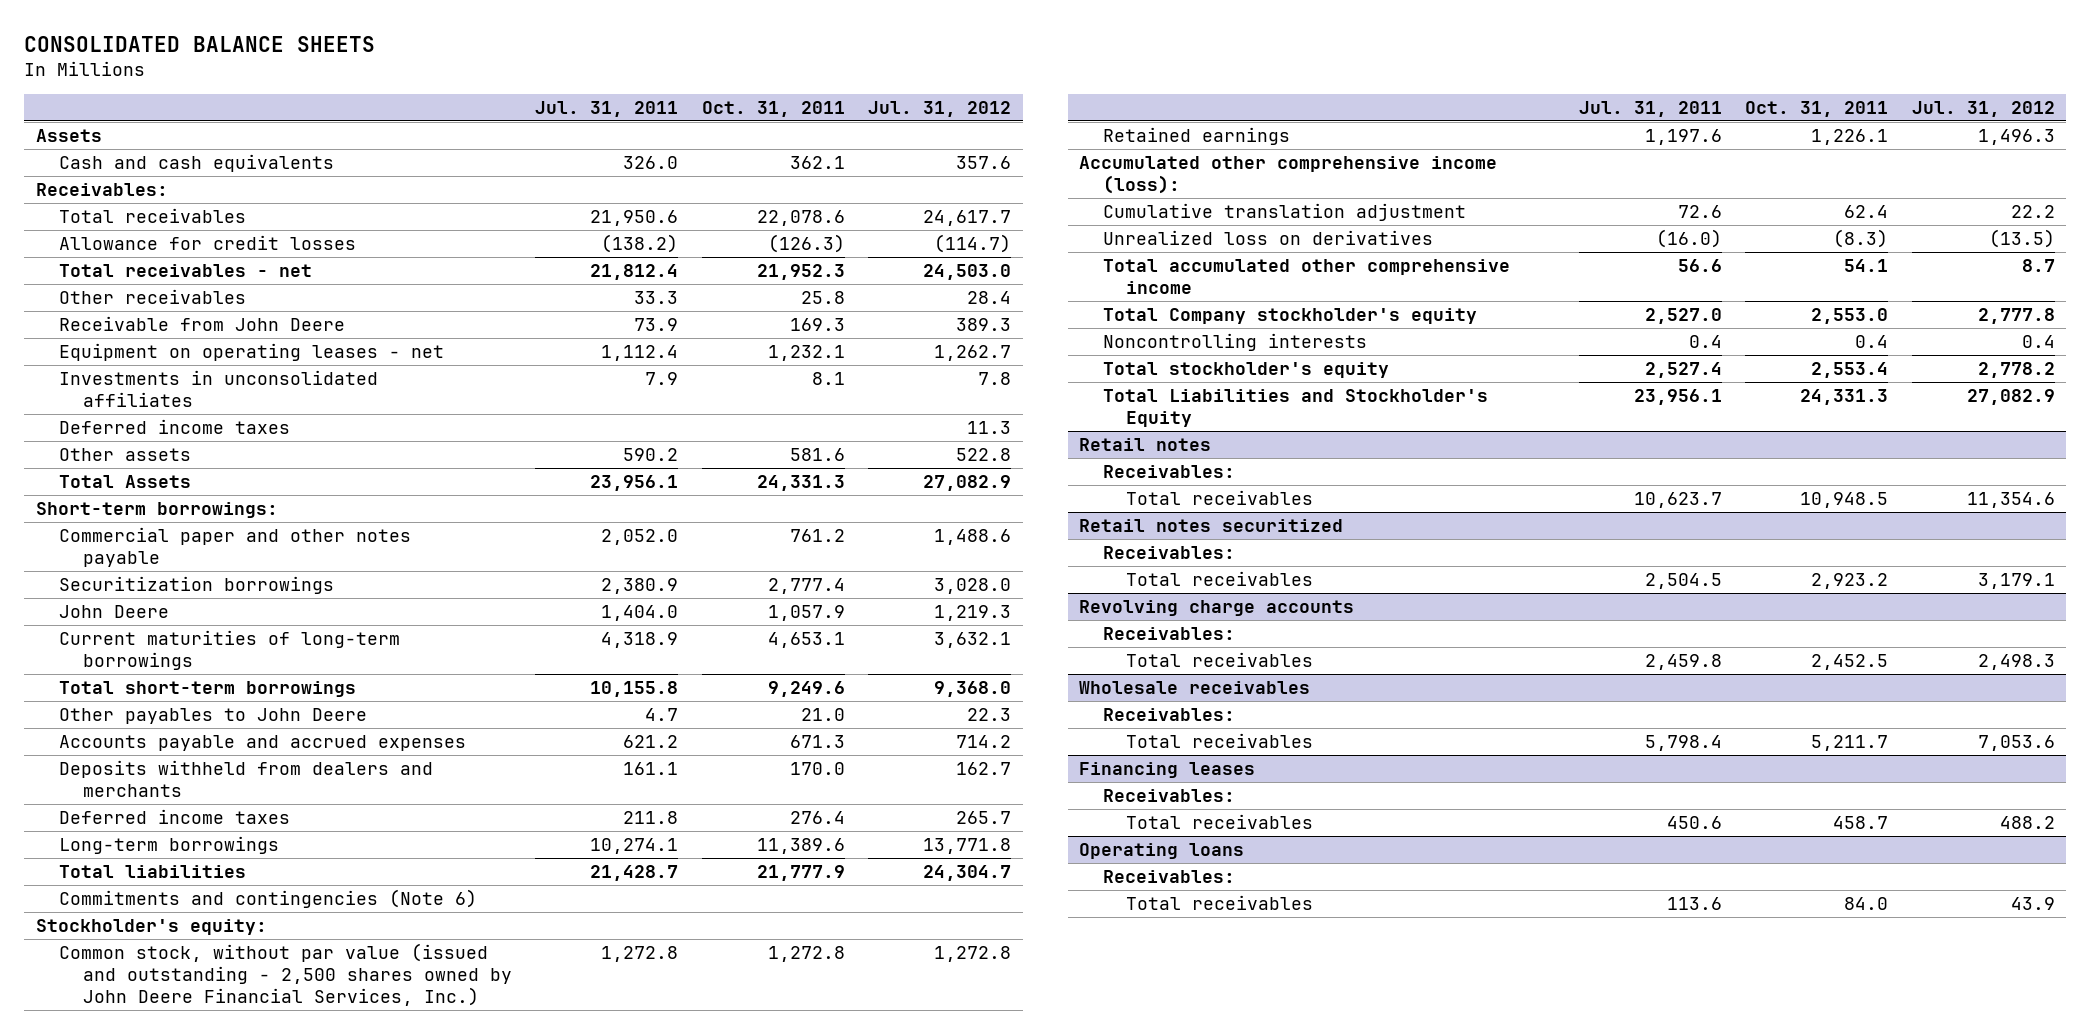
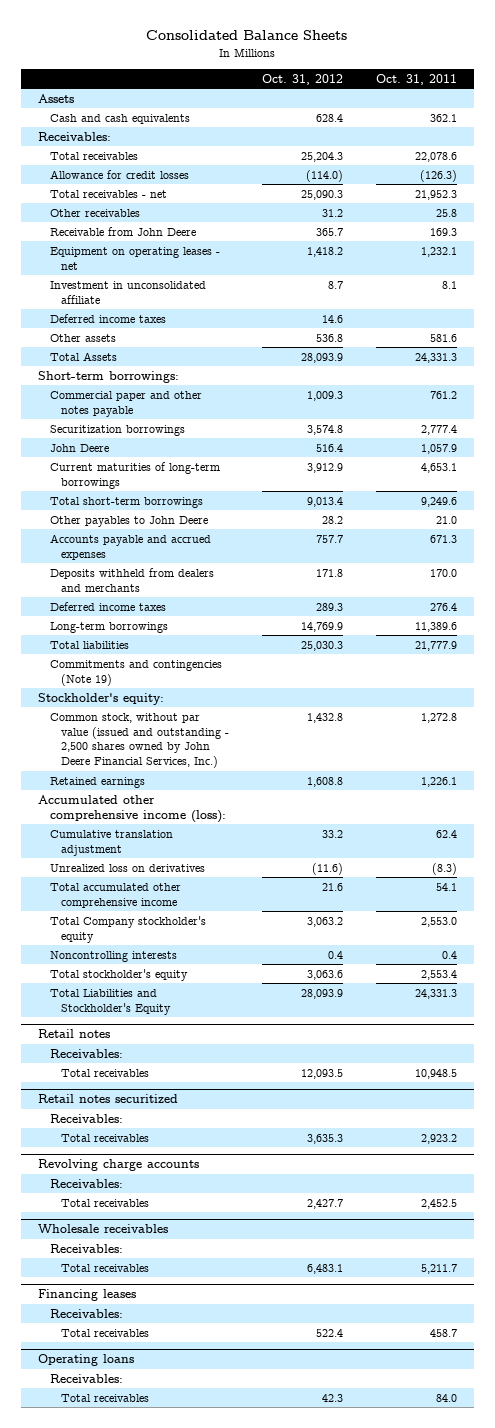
[24,35,376,52] CONSOLIDATED BALANCE SHEETS -> [146,30,348,41] Consolidated Balance Sheets
[535,100,679,117] Jul. 31, 2011 -> none
[868,100,1012,117] Jul. 31, 2012 -> none
none -> [262,73,344,85] Oct. 31, 2012
[59,369,379,408] Investments in unconsolidated affiliates -> [49,280,206,304] Investment in unconsolidated affiliate
[59,888,478,908] Commitments and contingencies (Note 6) -> [49,659,222,686] Commitments and contingencies (Note 19)

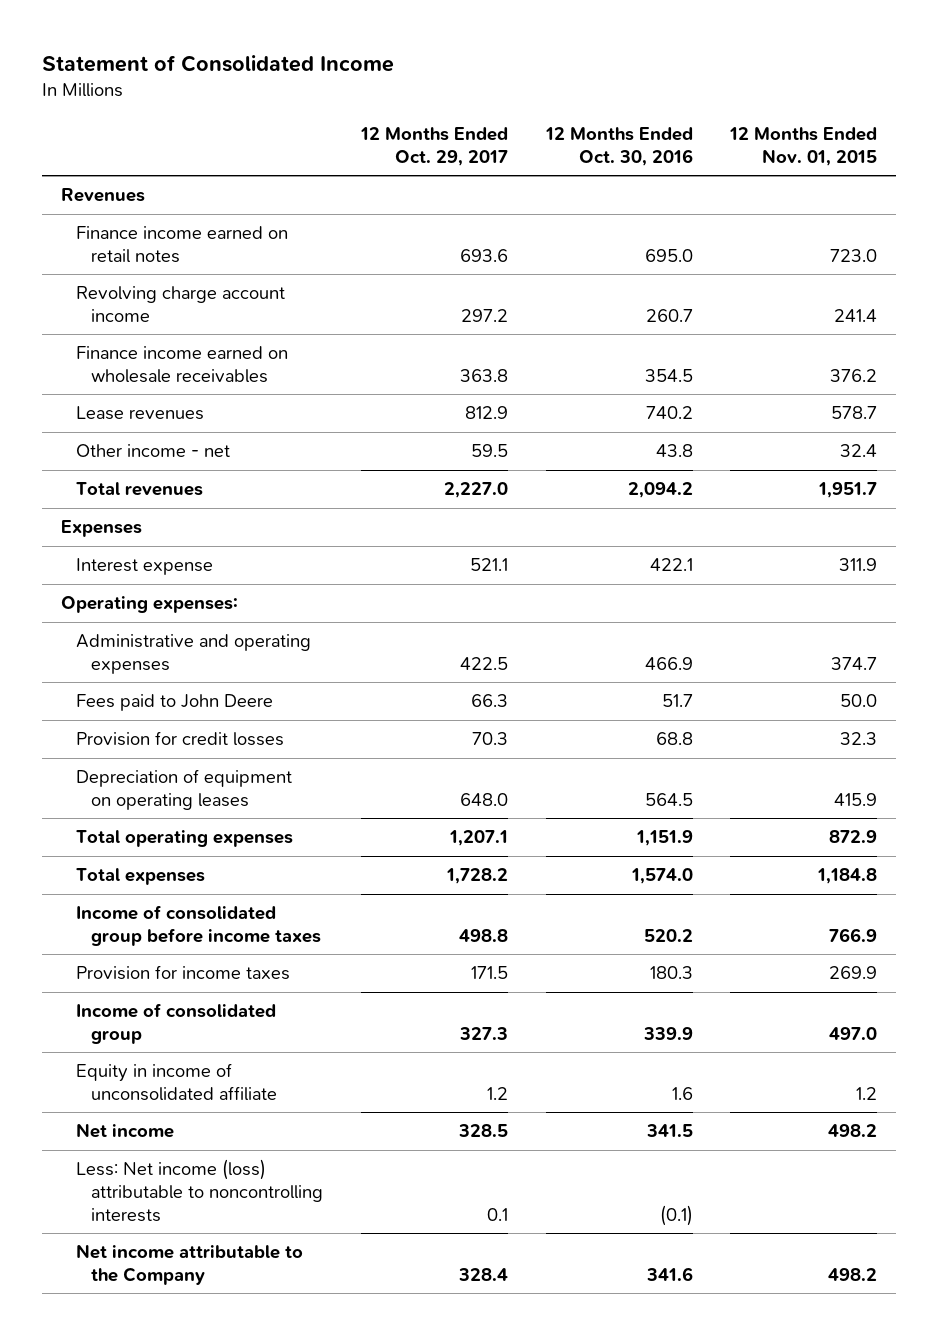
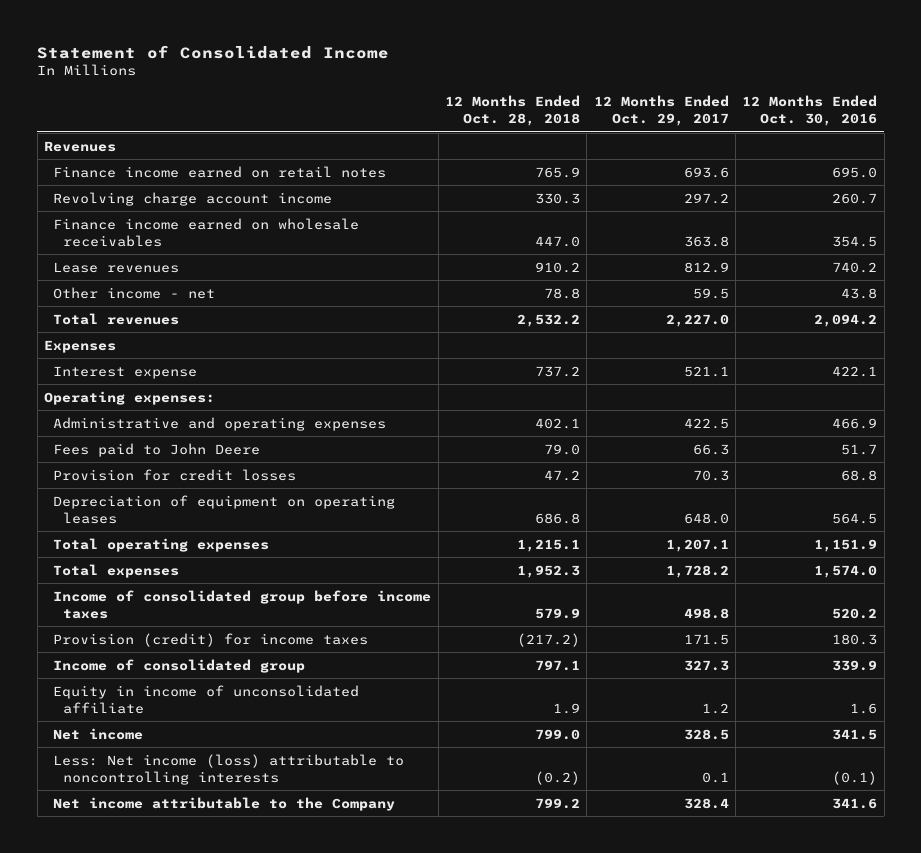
[729,127,878,167] 12 Months Ended Nov. 01, 2015 -> none
none -> [445,95,581,127] 12 Months Ended Oct. 28, 2018
[76,965,291,981] Provision for income taxes -> [53,632,369,647] Provision (credit) for income taxes

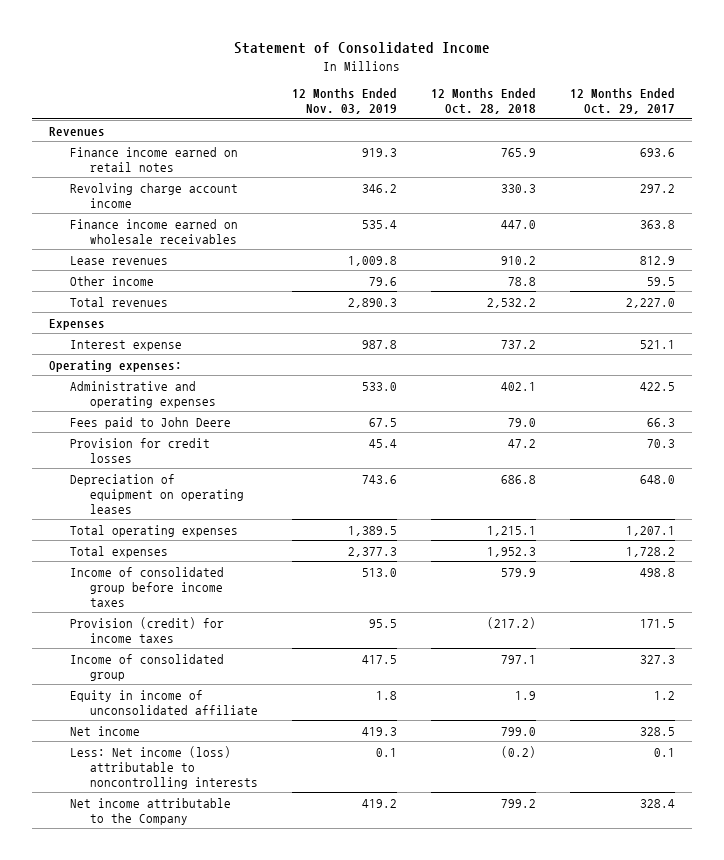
[742,95,878,127] 12 Months Ended Oct. 30, 2016 -> none
none -> [292,88,398,115] 12 Months Ended Nov. 03, 2019
[53,286,216,299] Other income - net -> [69,275,154,286] Other income

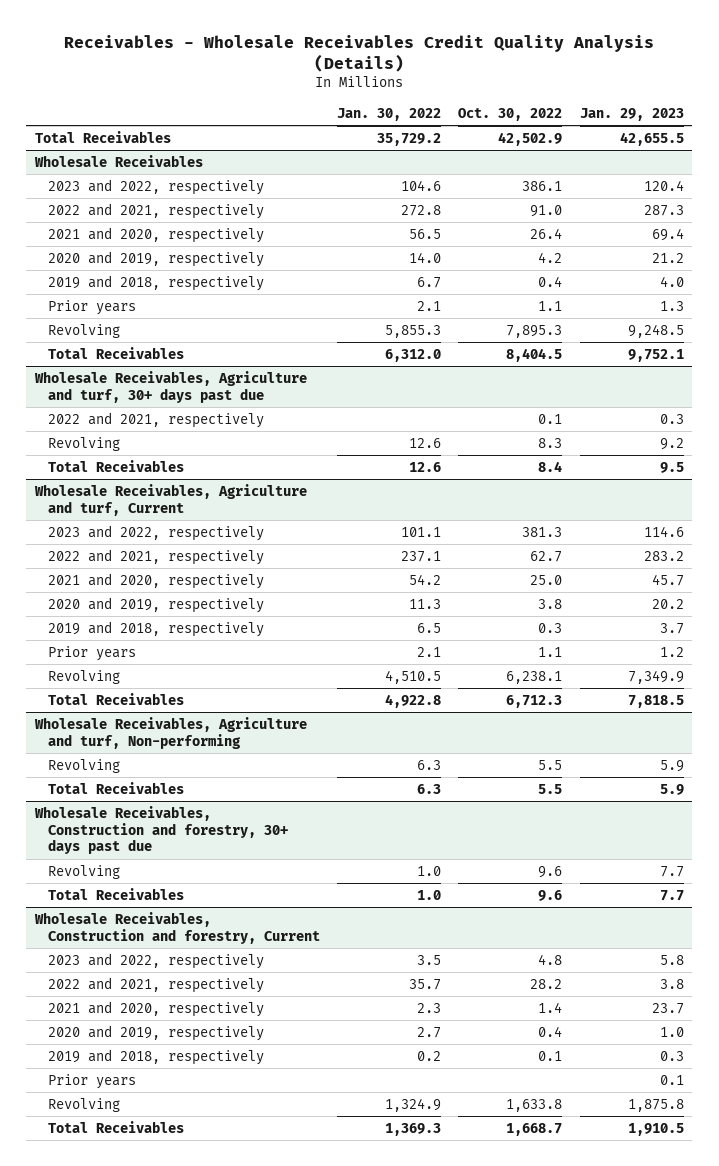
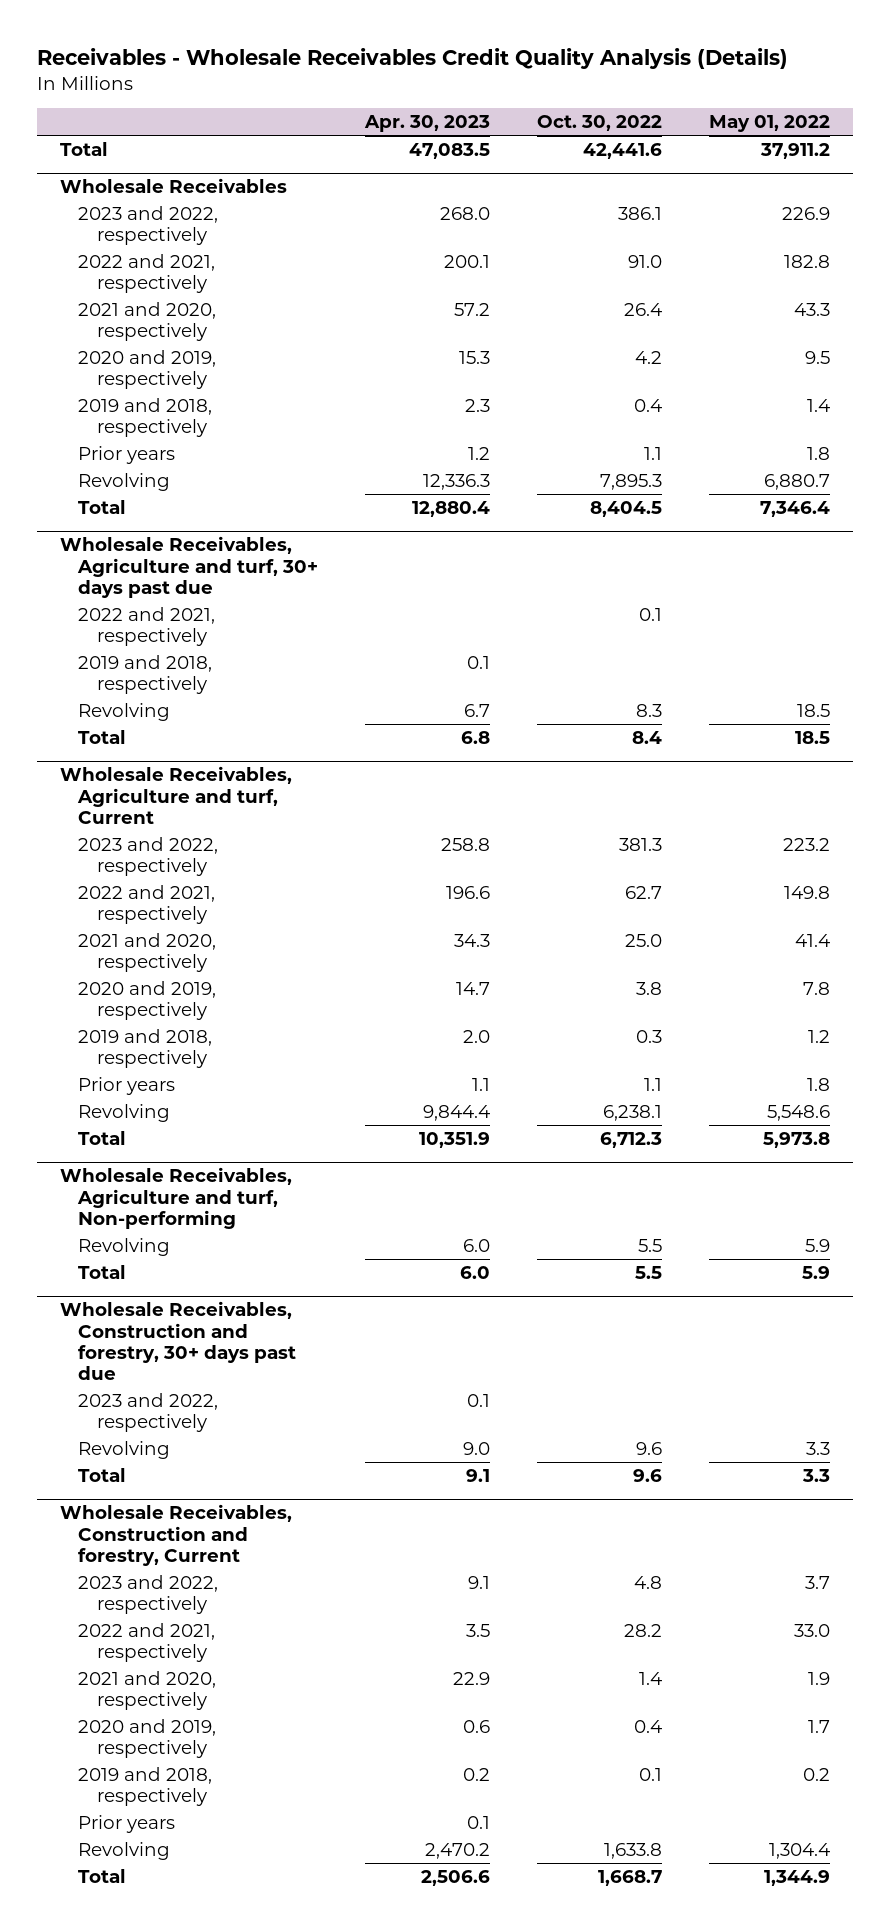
[337,108,442,122] Jan. 30, 2022 -> none
[579,108,684,122] Jan. 29, 2023 -> none
none -> [364,115,491,133] Apr. 30, 2023
none -> [708,115,830,133] May 01, 2022
[34,130,171,143] Total Receivables -> [60,141,109,156] Total
[498,131,563,146] 42,502.9 -> [582,142,662,159] 42,441.6
[47,346,184,359] Total Receivables -> [78,499,127,514] Total
none -> [78,654,213,694] 2019 and 2018, respectively
[47,459,184,472] Total Receivables -> [78,729,127,744] Total
[47,692,184,705] Total Receivables -> [78,1130,127,1145] Total
[47,781,184,794] Total Receivables -> [78,1264,127,1279] Total
none -> [78,1392,219,1432] 2023 and 2022, respectively
[47,887,184,900] Total Receivables -> [78,1467,127,1482] Total
[47,1120,184,1133] Total Receivables -> [78,1868,127,1883] Total

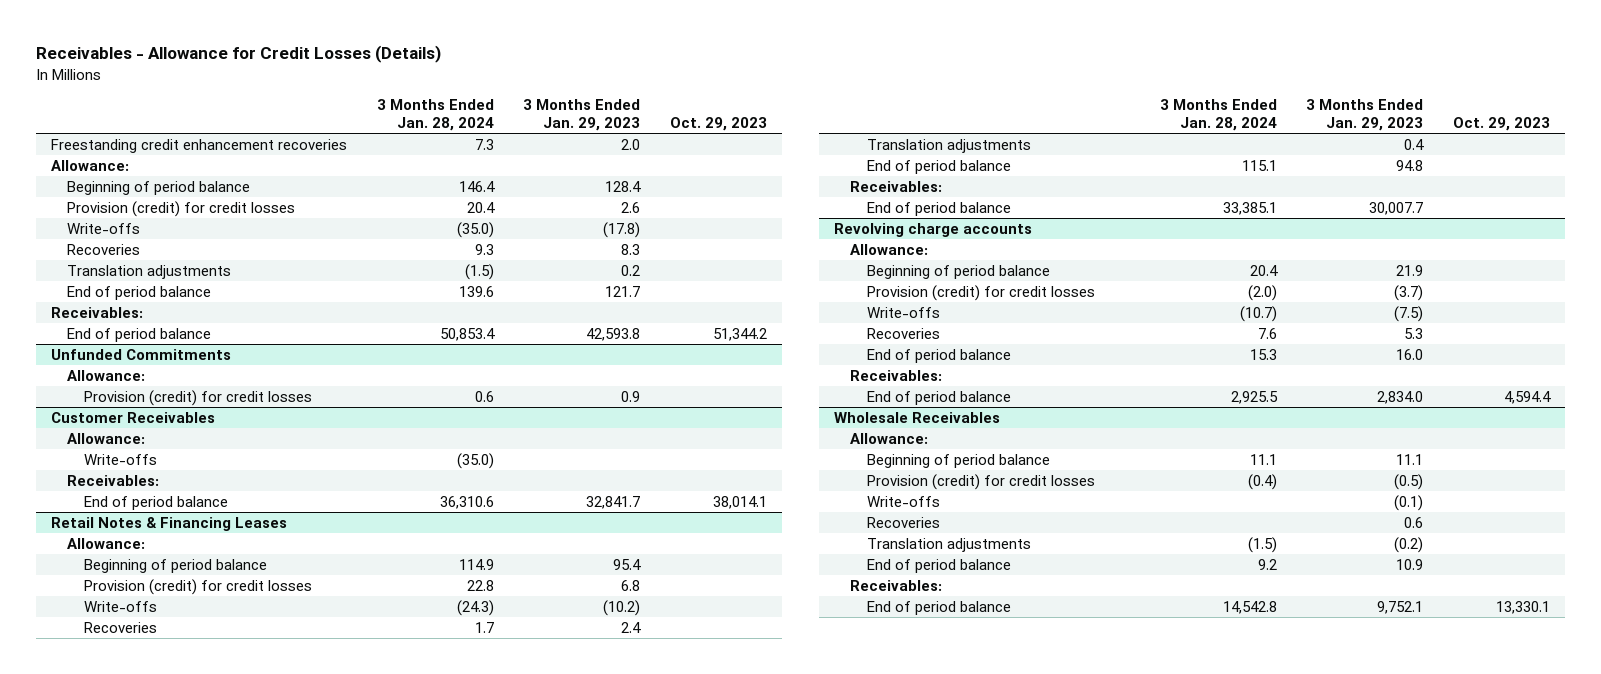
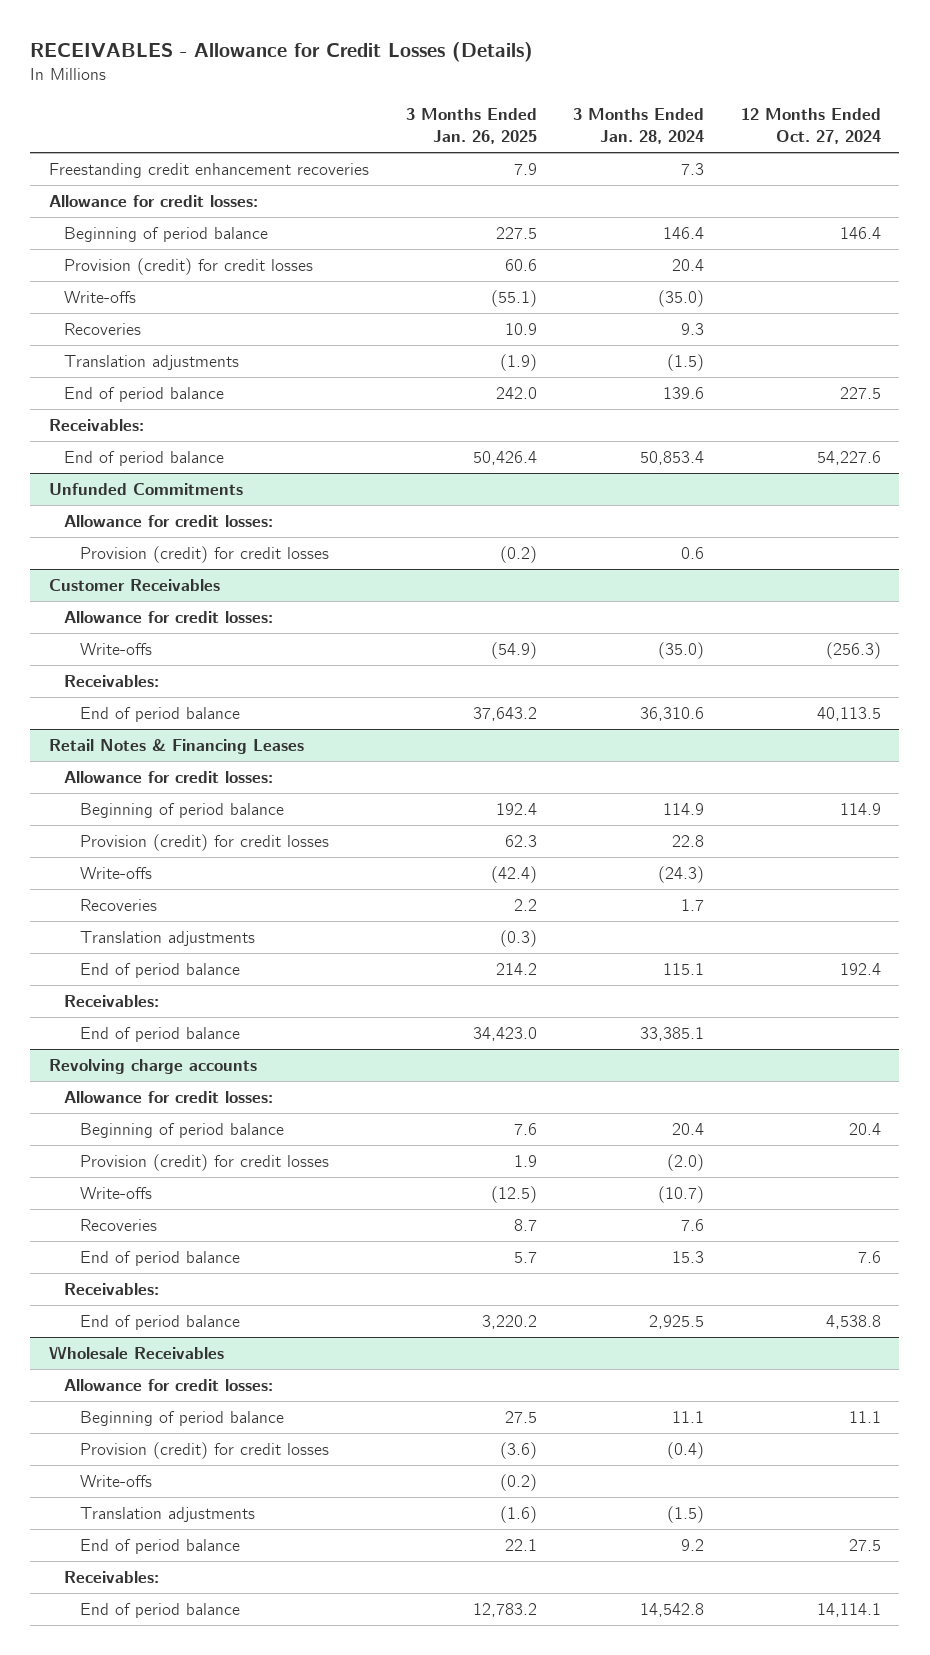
[36,45,442,64] Receivables - Allowance for Credit Losses (Details) -> [30,42,534,63] RECEIVABLES - Allowance for Credit Losses (Details)
[523,99,641,132] 3 Months Ended Jan. 29, 2023 -> none
[670,117,768,132] Oct. 29, 2023 -> none
none -> [405,107,537,145] 3 Months Ended Jan. 26, 2025
none -> [741,107,882,145] 12 Months Ended Oct. 27, 2024
[51,159,130,171] Allowance: -> [48,195,258,208] Allowance for credit losses:
[67,369,146,381] Allowance: -> [64,515,274,528] Allowance for credit losses:
[67,432,146,444] Allowance: -> [64,611,274,624] Allowance for credit losses:
[67,537,146,549] Allowance: -> [64,771,274,784] Allowance for credit losses:
[850,243,929,255] Allowance: -> [64,1091,274,1104] Allowance for credit losses:
[850,432,929,444] Allowance: -> [64,1379,274,1392] Allowance for credit losses:
[866,516,940,528] Recoveries -> none

